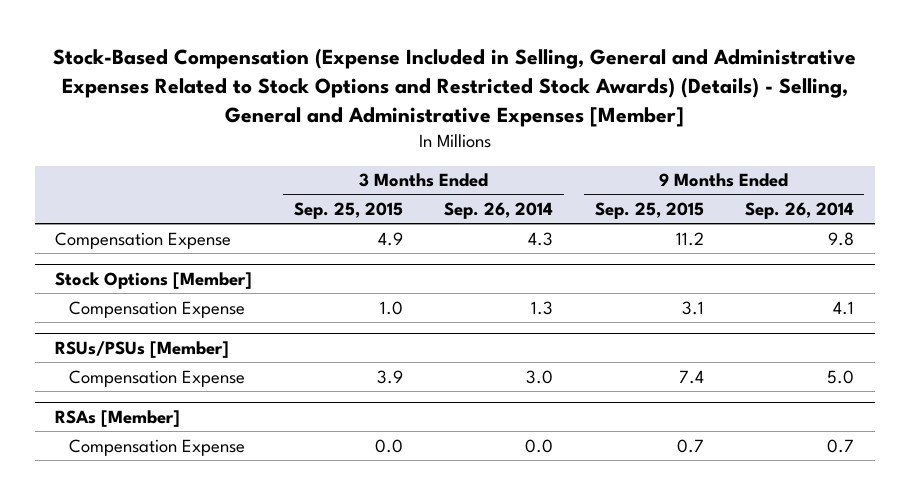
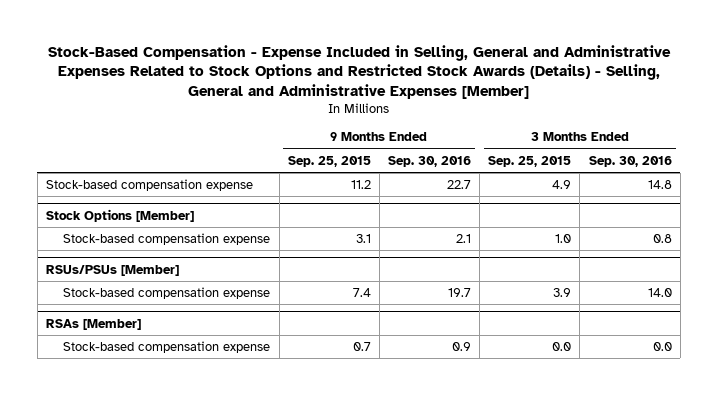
[52,47,856,127] Stock-Based Compensation (Expense Included in Selling, General and Administrative Expenses Related to Stock Options and Restricted Stock Awards) (Details) - Selling, General and Administrative Expenses [Member] -> [47,44,671,99] Stock-Based Compensation - Expense Included in Selling, General and Administrative Expenses Related to Stock Options and Restricted Stock Awards (Details) - Selling, General and Administrative Expenses [Member]
[444,202,554,220] Sep. 26, 2014 -> none
[744,202,854,220] Sep. 26, 2014 -> none
none -> [388,155,472,167] Sep. 30, 2016
none -> [588,155,672,167] Sep. 30, 2016
[55,231,232,249] Compensation Expense -> [46,178,254,191] Stock-based compensation expense
[68,300,245,318] Compensation Expense -> [63,232,271,245] Stock-based compensation expense
[68,369,245,387] Compensation Expense -> [63,286,271,299] Stock-based compensation expense
[68,438,245,456] Compensation Expense -> [63,340,271,353] Stock-based compensation expense

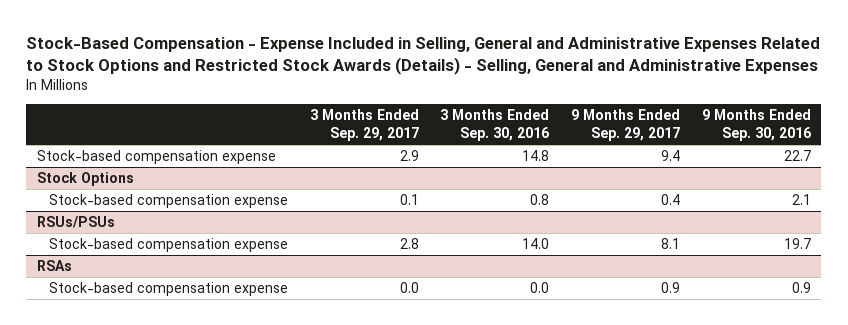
[47,44,671,99] Stock-Based Compensation - Expense Included in Selling, General and Administrative Expenses Related to Stock Options and Restricted Stock Awards (Details) - Selling, General and Administrative Expenses [Member] -> [26,36,821,75] Stock-Based Compensation - Expense Included in Selling, General and Administrative Expenses Related to Stock Options and Restricted Stock Awards (Details) - Selling, General and Administrative Expenses
[287,155,371,167] Sep. 25, 2015 -> none
[488,155,572,167] Sep. 25, 2015 -> none
none -> [309,109,419,142] 3 Months Ended Sep. 29, 2017
none -> [571,109,681,142] 9 Months Ended Sep. 29, 2017
[46,208,195,222] Stock Options [Member] -> [37,172,135,187] Stock Options
[46,264,180,276] RSUs/PSUs [Member] -> [37,216,116,229] RSUs/PSUs
[46,318,142,330] RSAs [Member] -> [37,260,73,272] RSAs

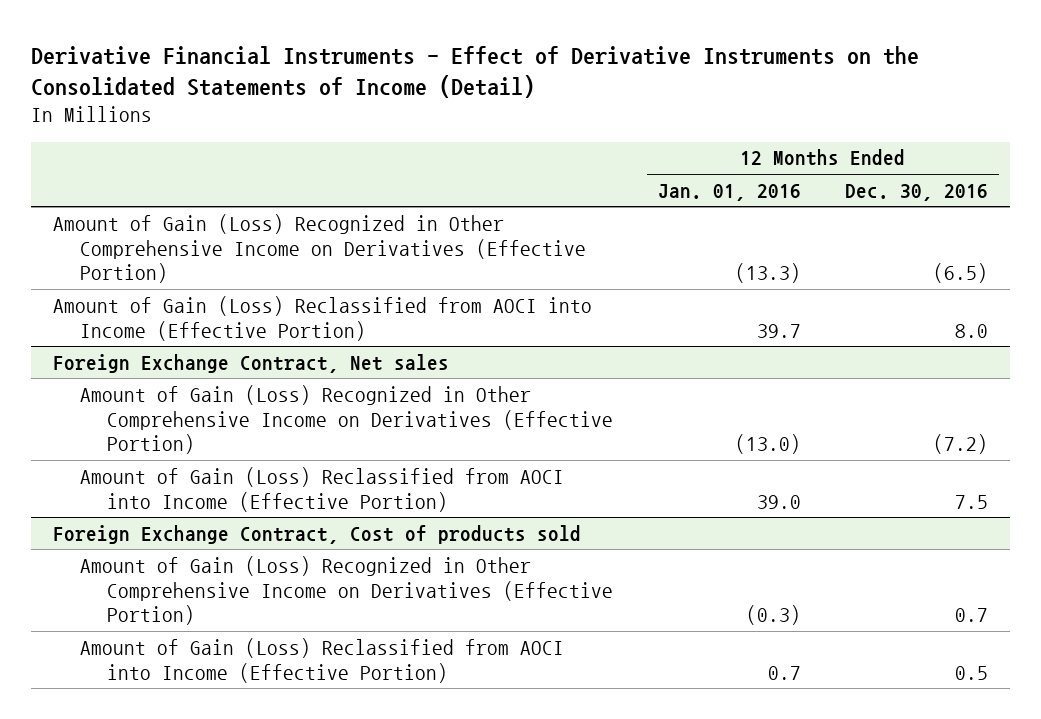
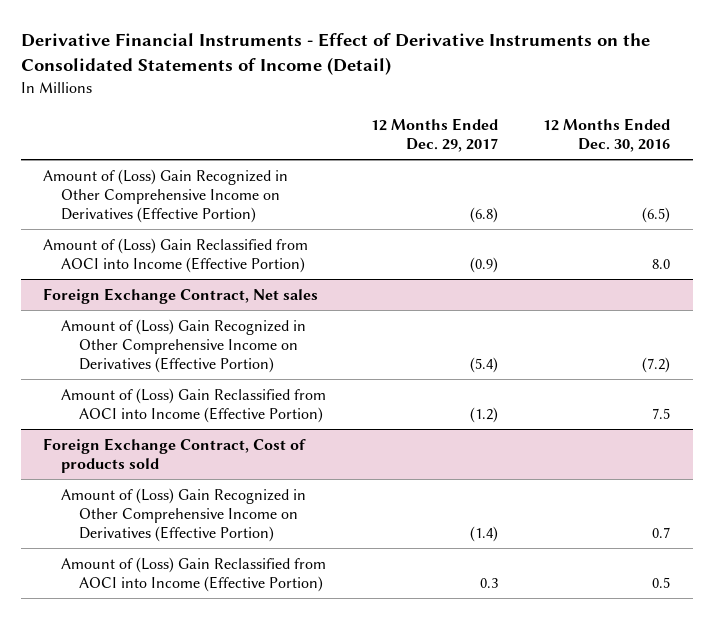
[657,183,801,201] Jan. 01, 2016 -> none
none -> [371,117,499,152] 12 Months Ended Dec. 29, 2017
[53,213,587,284] Amount of Gain (Loss) Recognized in Other Comprehensive Income on Derivatives (Effective Portion) -> [43,168,289,224] Amount of (Loss) Gain Recognized in Other Comprehensive Income on Derivatives (Effective Portion)
[53,295,593,341] Amount of Gain (Loss) Reclassified from AOCI into Income (Effective Portion) -> [43,237,309,273] Amount of (Loss) Gain Reclassified from AOCI into Income (Effective Portion)
[80,384,614,455] Amount of Gain (Loss) Recognized in Other Comprehensive Income on Derivatives (Effective Portion) -> [60,318,306,374] Amount of (Loss) Gain Recognized in Other Comprehensive Income on Derivatives (Effective Portion)
[80,466,565,512] Amount of Gain (Loss) Reclassified from AOCI into Income (Effective Portion) -> [60,387,326,423] Amount of (Loss) Gain Reclassified from AOCI into Income (Effective Portion)
[80,555,614,626] Amount of Gain (Loss) Recognized in Other Comprehensive Income on Derivatives (Effective Portion) -> [60,487,306,543] Amount of (Loss) Gain Recognized in Other Comprehensive Income on Derivatives (Effective Portion)
[80,637,565,683] Amount of Gain (Loss) Reclassified from AOCI into Income (Effective Portion) -> [60,556,326,592] Amount of (Loss) Gain Reclassified from AOCI into Income (Effective Portion)

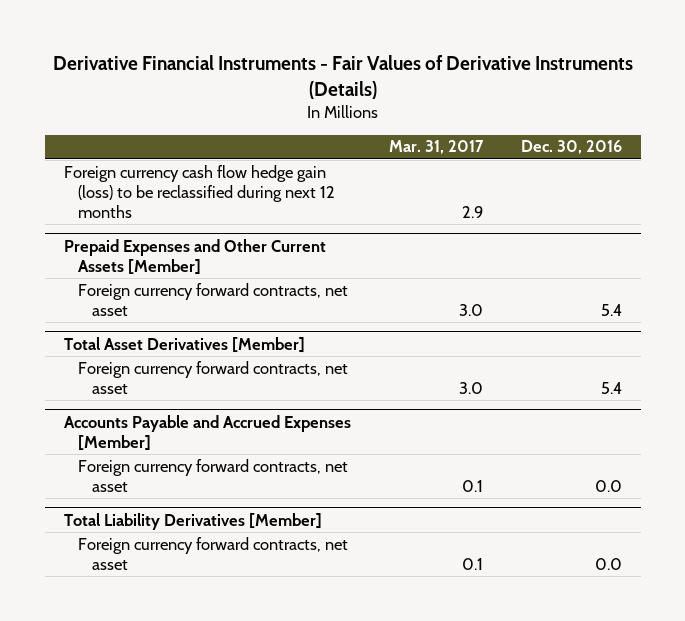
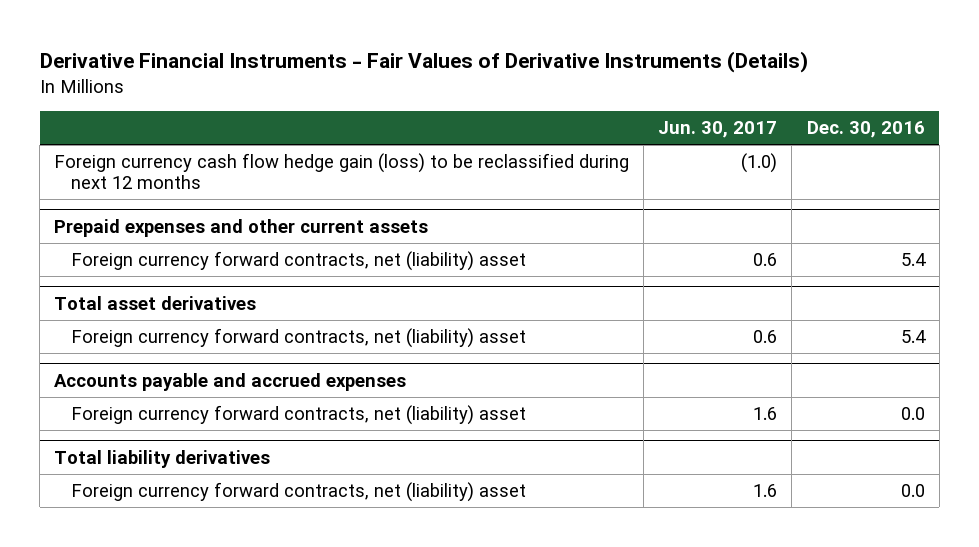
[388,140,484,155] Mar. 31, 2017 -> none
none -> [658,121,778,139] Jun. 30, 2017
[63,238,326,275] Prepaid Expenses and Other Current Assets [Member] -> [54,218,429,237] Prepaid expenses and other current assets
[77,282,348,316] Foreign currency forward contracts, net asset -> [70,251,526,272] Foreign currency forward contracts, net (liability) asset
[63,336,305,353] Total Asset Derivatives [Member] -> [54,295,257,310] Total asset derivatives
[77,360,348,394] Foreign currency forward contracts, net asset -> [70,328,526,349] Foreign currency forward contracts, net (liability) asset
[63,414,351,451] Accounts Payable and Accrued Expenses [Member] -> [54,372,407,391] Accounts payable and accrued expenses
[77,458,348,492] Foreign currency forward contracts, net asset -> [70,405,526,426] Foreign currency forward contracts, net (liability) asset
[63,512,322,530] Total Liability Derivatives [Member] -> [54,449,271,468] Total liability derivatives
[77,536,348,570] Foreign currency forward contracts, net asset -> [70,482,526,503] Foreign currency forward contracts, net (liability) asset

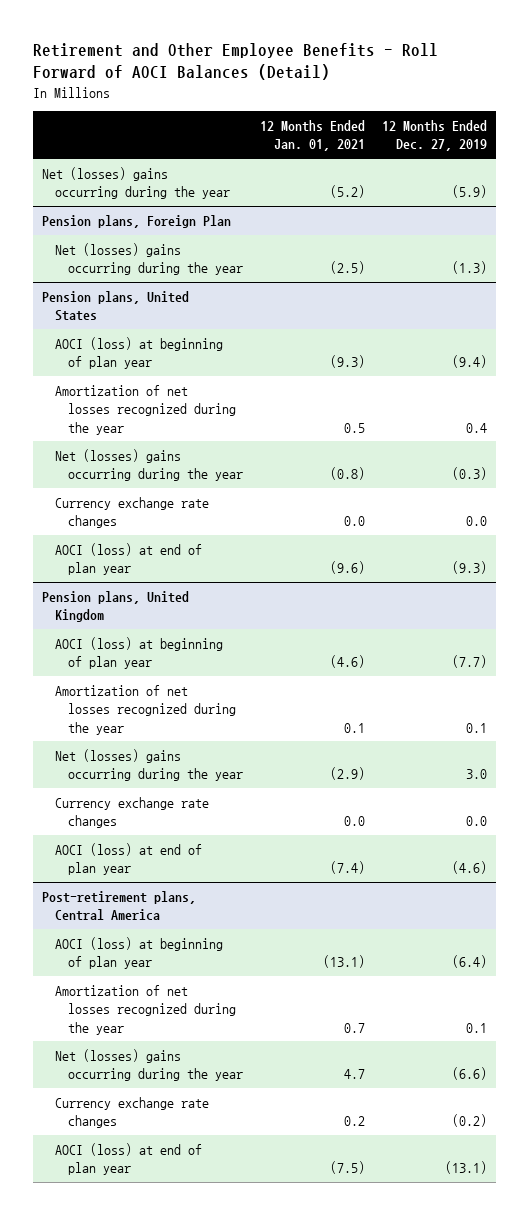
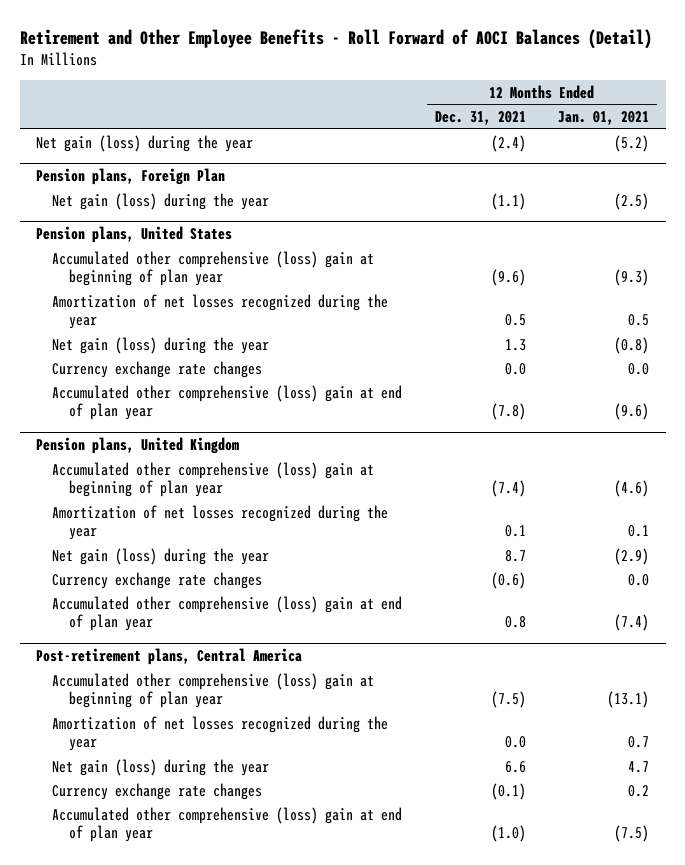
[382,119,488,152] 12 Months Ended Dec. 27, 2019 -> none
none -> [434,111,526,126] Dec. 31, 2021
[41,166,230,200] Net (losses) gains occurring during the year -> [36,134,254,152] Net gain (loss) during the year
[54,242,243,276] Net (losses) gains occurring during the year -> [52,192,270,210] Net gain (loss) during the year
[54,336,223,370] AOCI (loss) at beginning of plan year -> [52,250,375,287] Accumulated other comprehensive (loss) gain at beginning of plan year
[54,448,243,482] Net (losses) gains occurring during the year -> [52,336,270,354] Net gain (loss) during the year
[54,542,202,576] AOCI (loss) at end of plan year -> [52,384,403,421] Accumulated other comprehensive (loss) gain at end of plan year
[54,636,223,670] AOCI (loss) at beginning of plan year -> [52,461,375,498] Accumulated other comprehensive (loss) gain at beginning of plan year
[54,748,243,782] Net (losses) gains occurring during the year -> [52,547,270,565] Net gain (loss) during the year
[54,842,202,876] AOCI (loss) at end of plan year -> [52,595,403,632] Accumulated other comprehensive (loss) gain at end of plan year
[54,936,223,970] AOCI (loss) at beginning of plan year -> [52,672,375,709] Accumulated other comprehensive (loss) gain at beginning of plan year
[54,1048,243,1082] Net (losses) gains occurring during the year -> [52,758,270,776] Net gain (loss) during the year
[54,1142,202,1176] AOCI (loss) at end of plan year -> [52,806,403,843] Accumulated other comprehensive (loss) gain at end of plan year

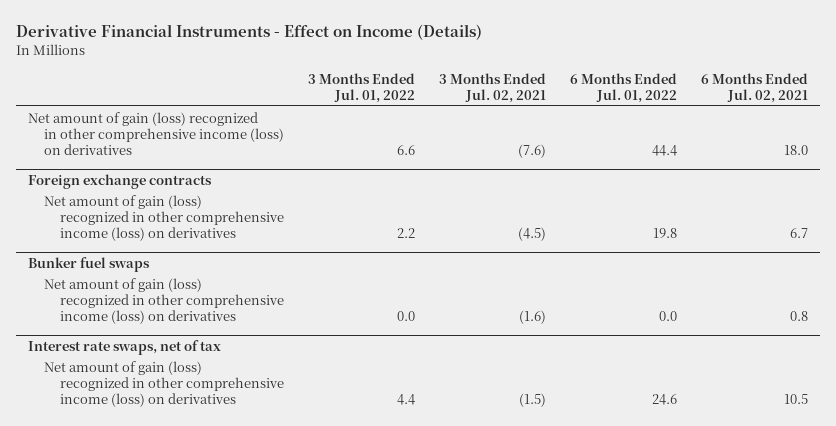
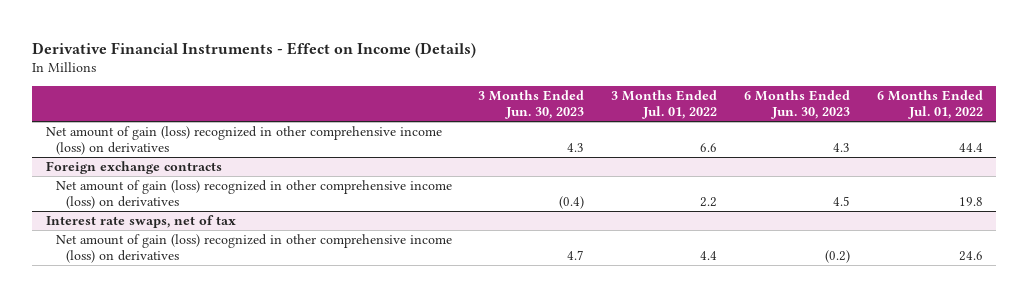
[438,72,546,103] 3 Months Ended Jul. 02, 2021 -> none
[700,72,808,103] 6 Months Ended Jul. 02, 2021 -> none
none -> [478,90,585,120] 3 Months Ended Jun. 30, 2023
none -> [744,90,851,120] 6 Months Ended Jun. 30, 2023
[28,256,151,272] Bunker fuel swaps -> none
[44,277,284,324] Net amount of gain (loss) recognized in other comprehensive income (loss) on derivatives -> none

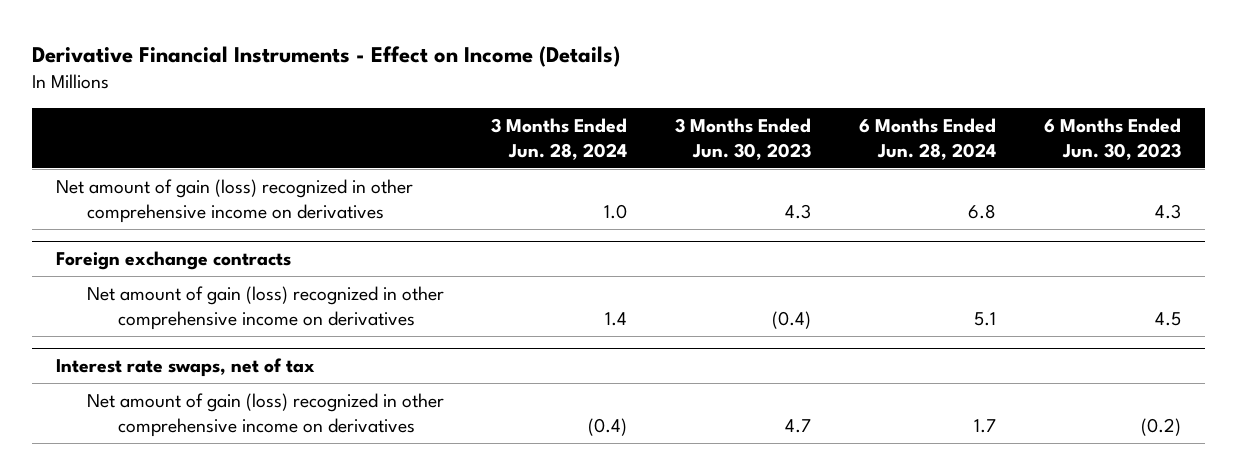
[611,90,718,120] 3 Months Ended Jul. 01, 2022 -> none
[876,90,983,120] 6 Months Ended Jul. 01, 2022 -> none
none -> [491,117,628,160] 3 Months Ended Jun. 28, 2024
none -> [859,117,997,160] 6 Months Ended Jun. 28, 2024
[45,126,442,156] Net amount of gain (loss) recognized in other comprehensive income (loss) on derivatives -> [55,178,413,223] Net amount of gain (loss) recognized in other comprehensive income on derivatives
[55,180,452,210] Net amount of gain (loss) recognized in other comprehensive income (loss) on derivatives -> [86,285,444,330] Net amount of gain (loss) recognized in other comprehensive income on derivatives
[55,234,452,264] Net amount of gain (loss) recognized in other comprehensive income (loss) on derivatives -> [86,392,444,437] Net amount of gain (loss) recognized in other comprehensive income on derivatives

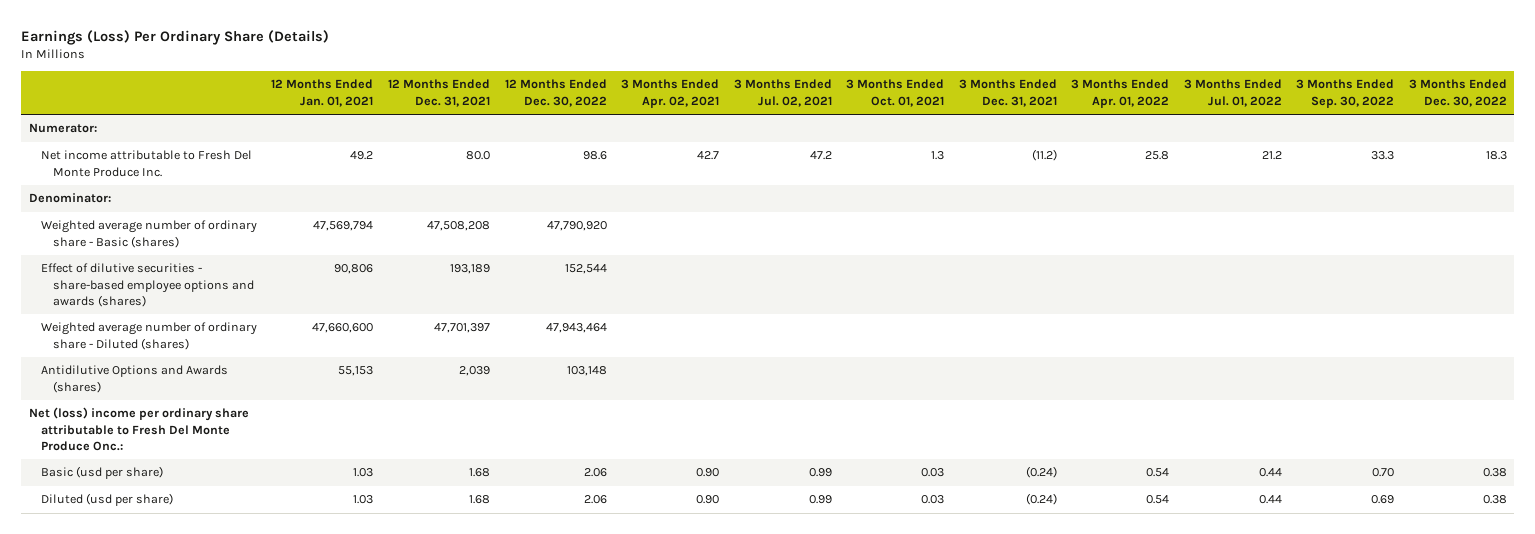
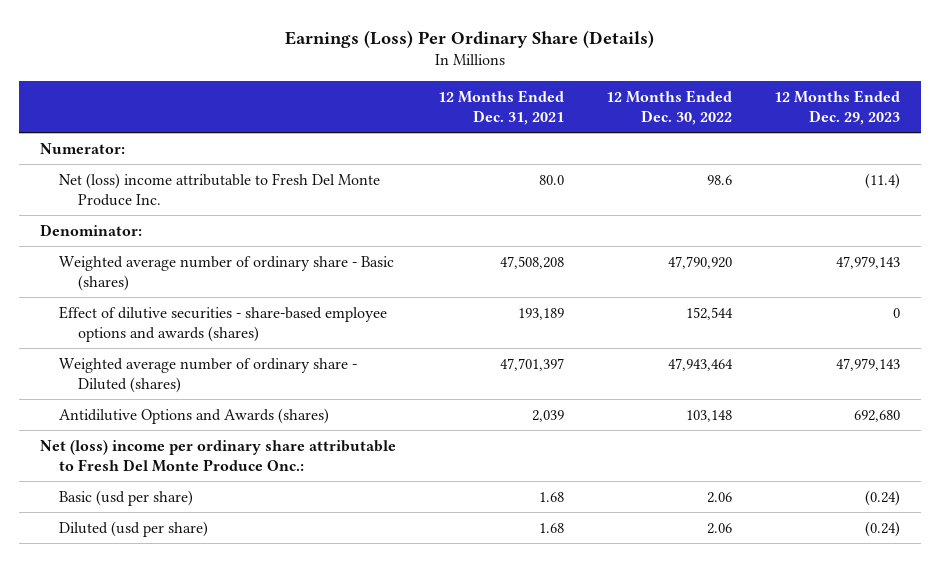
[271,79,374,107] 12 Months Ended Jan. 01, 2021 -> none
[621,79,720,108] 3 Months Ended Apr. 02, 2021 -> none
[733,79,832,107] 3 Months Ended Jul. 02, 2021 -> none
[846,79,945,107] 3 Months Ended Oct. 01, 2021 -> none
[958,79,1057,107] 3 Months Ended Dec. 31, 2021 -> none
[1071,79,1170,108] 3 Months Ended Apr. 01, 2022 -> none
[1183,79,1282,107] 3 Months Ended Jul. 01, 2022 -> none
[1296,79,1395,108] 3 Months Ended Sep. 30, 2022 -> none
[1408,79,1507,107] 3 Months Ended Dec. 30, 2022 -> none
none -> [773,90,900,125] 12 Months Ended Dec. 29, 2023
[40,150,252,177] Net income attributable to Fresh Del Monte Produce Inc. -> [58,172,380,206] Net (loss) income attributable to Fresh Del Monte Produce Inc.

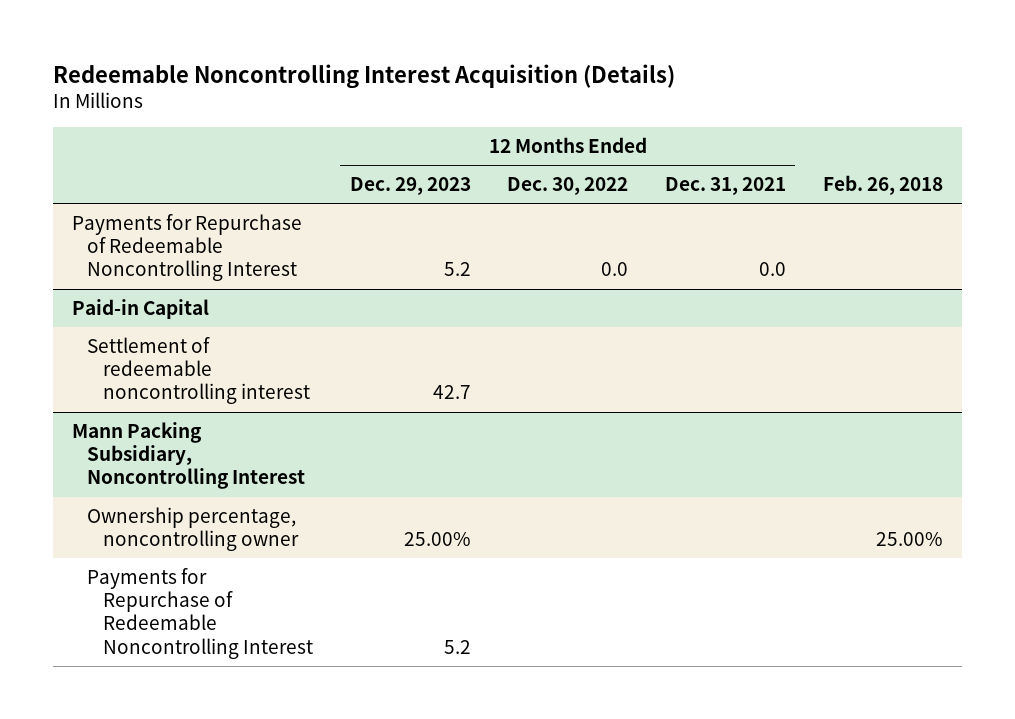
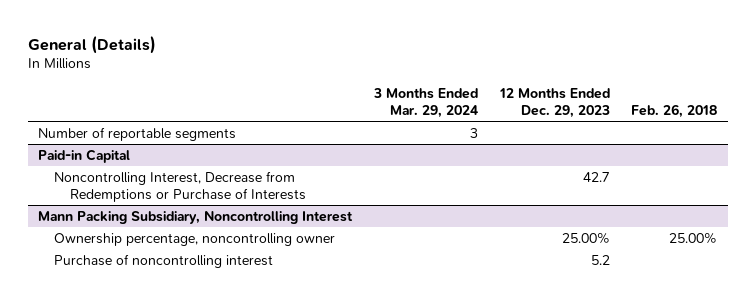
[53,63,676,89] Redeemable Noncontrolling Interest Acquisition (Details) -> [27,35,156,54] General (Details)
[507,177,629,196] Dec. 30, 2022 -> none
[665,177,787,196] Dec. 31, 2021 -> none
none -> [373,88,479,119] 3 Months Ended Mar. 29, 2024
[71,213,302,282] Payments for Repurchase of Redeemable Noncontrolling Interest -> none
none -> [38,126,237,141] Number of reportable segments
[87,336,310,405] Settlement of redeemable noncontrolling interest -> [54,170,307,203] Noncontrolling Interest, Decrease from Redemptions or Purchase of Interests
[87,567,313,659] Payments for Repurchase of Redeemable Noncontrolling Interest -> [54,253,274,268] Purchase of noncontrolling interest

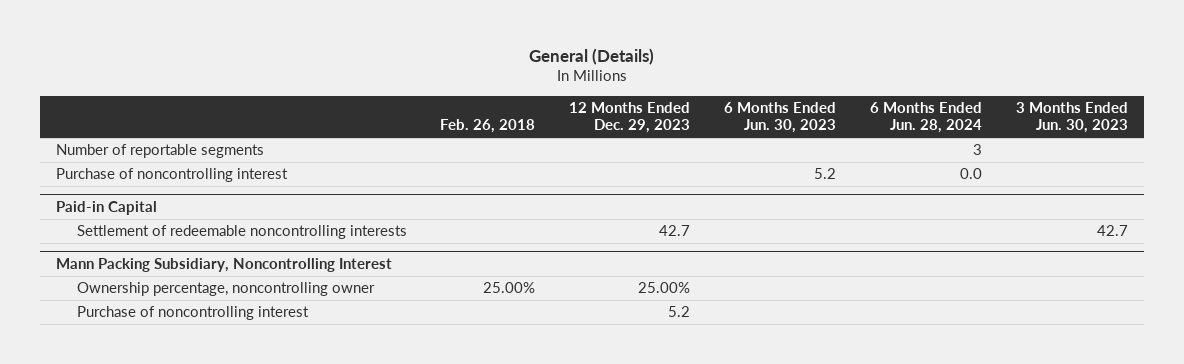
[373,88,479,119] 3 Months Ended Mar. 29, 2024 -> none
none -> [723,102,836,134] 6 Months Ended Jun. 30, 2023
none -> [869,102,982,134] 6 Months Ended Jun. 28, 2024
none -> [1015,102,1128,134] 3 Months Ended Jun. 30, 2023
none -> [56,168,289,183] Purchase of noncontrolling interest
[54,170,307,203] Noncontrolling Interest, Decrease from Redemptions or Purchase of Interests -> [76,225,407,240] Settlement of redeemable noncontrolling interests

